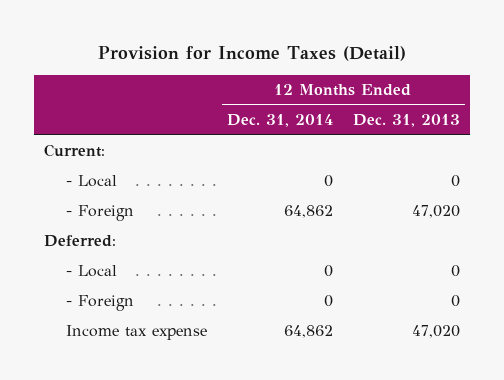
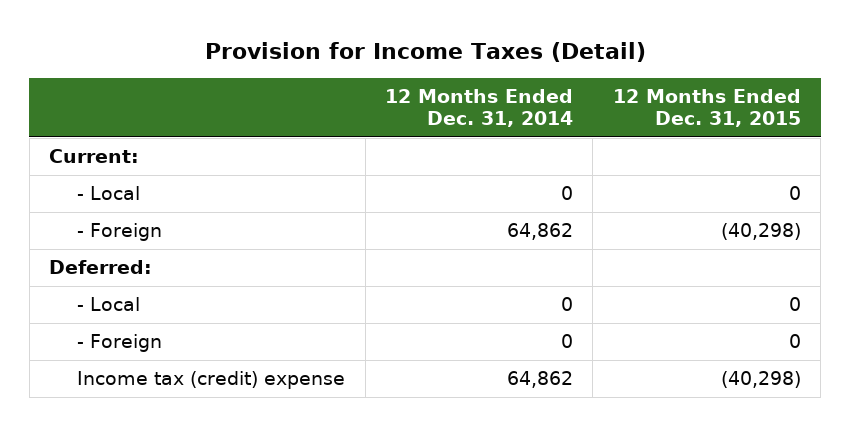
[352,114,460,128] Dec. 31, 2013 -> none
none -> [612,89,801,128] 12 Months Ended Dec. 31, 2015
[66,325,208,341] Income tax expense -> [77,371,346,390] Income tax (credit) expense

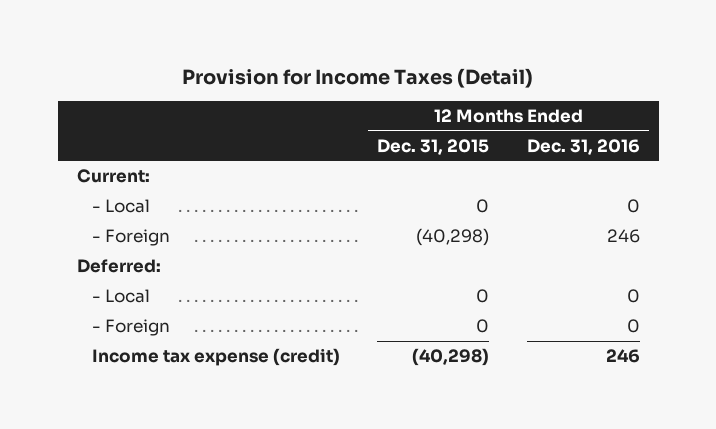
[385,89,574,128] 12 Months Ended Dec. 31, 2014 -> none
none -> [526,138,640,155] Dec. 31, 2016
[77,371,346,390] Income tax (credit) expense -> [91,347,340,366] Income tax expense (credit)

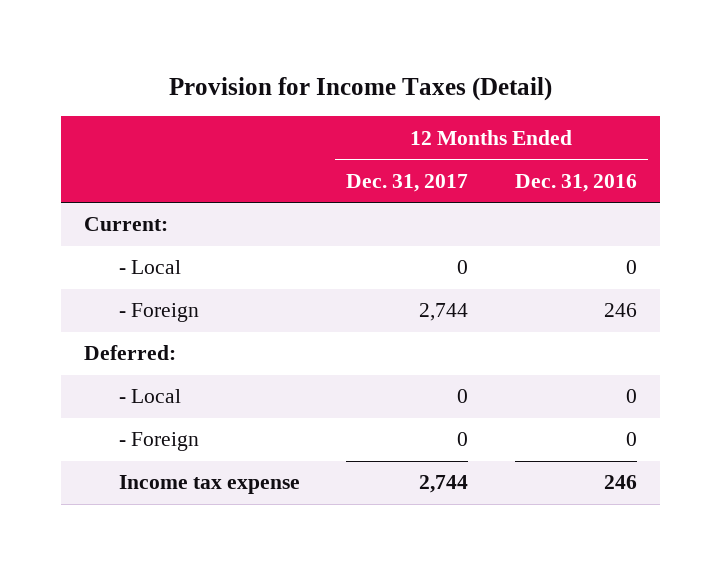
[377,138,490,155] Dec. 31, 2015 -> none
none -> [346,173,469,192] Dec. 31, 2017
[91,347,340,366] Income tax expense (credit) -> [118,475,300,495] Income tax expense

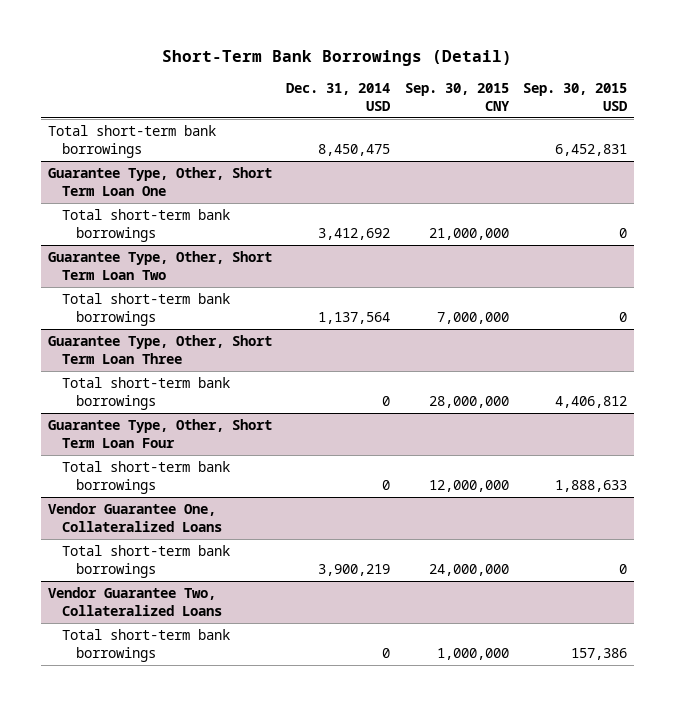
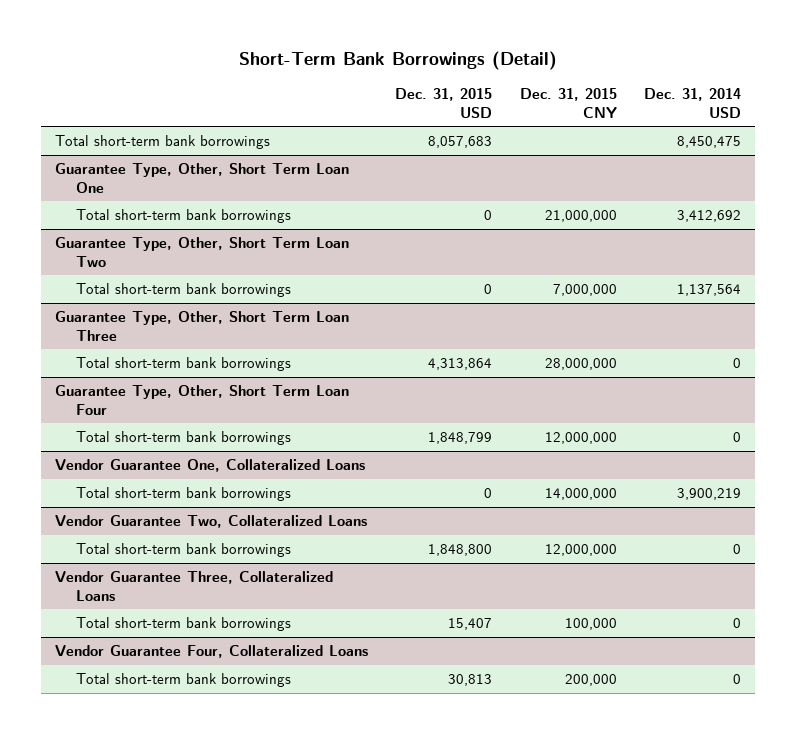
[404,82,510,111] Sep. 30, 2015 CNY -> none
[522,82,627,111] Sep. 30, 2015 USD -> none
none -> [395,88,493,118] Dec. 31, 2015 USD
none -> [519,88,617,118] Dec. 31, 2015 CNY
none -> [54,571,333,601] Vendor Guarantee Three, Collateralized Loans
none -> [75,617,291,632] Total short-term bank borrowings
none -> [54,645,368,659] Vendor Guarantee Four, Collateralized Loans
none -> [75,673,291,688] Total short-term bank borrowings

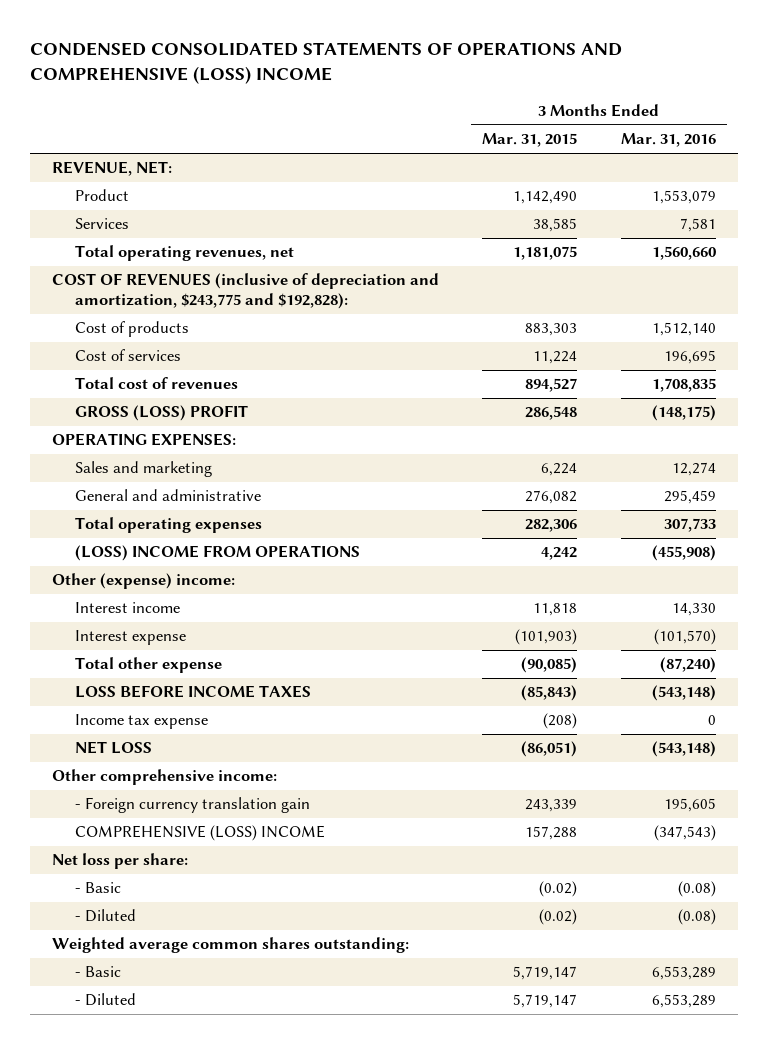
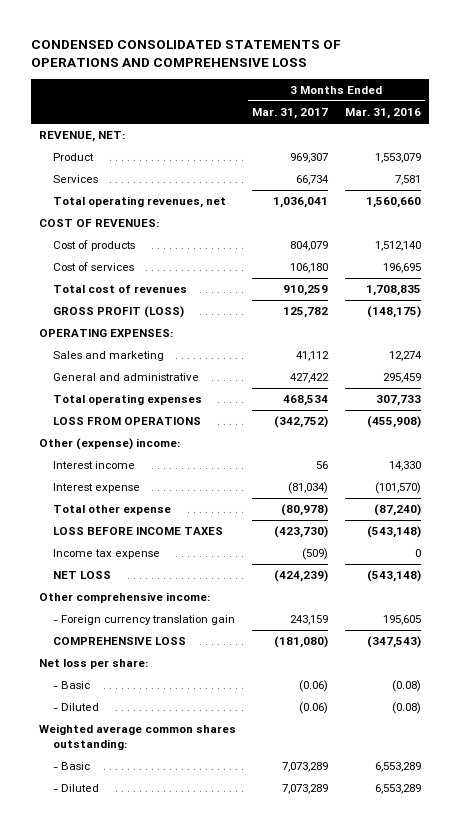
[29,41,622,85] CONDENSED CONSOLIDATED STATEMENTS OF OPERATIONS AND COMPREHENSIVE (LOSS) INCOME -> [31,40,342,67] CONDENSED CONSOLIDATED STATEMENTS OF OPERATIONS AND COMPREHENSIVE LOSS
[482,133,578,148] Mar. 31, 2015 -> none
none -> [252,108,329,120] Mar. 31, 2017
[51,273,439,310] COST OF REVENUES (inclusive of depreciation and amortization, $243,775 and $192,828): -> [39,219,160,228] COST OF REVENUES:
[74,405,248,422] GROSS (LOSS) PROFIT -> [52,306,184,319] GROSS PROFIT (LOSS)
[74,545,360,562] (LOSS) INCOME FROM OPERATIONS -> [52,417,201,426] LOSS FROM OPERATIONS
[74,825,325,842] COMPREHENSIVE (LOSS) INCOME -> [52,637,186,646] COMPREHENSIVE LOSS

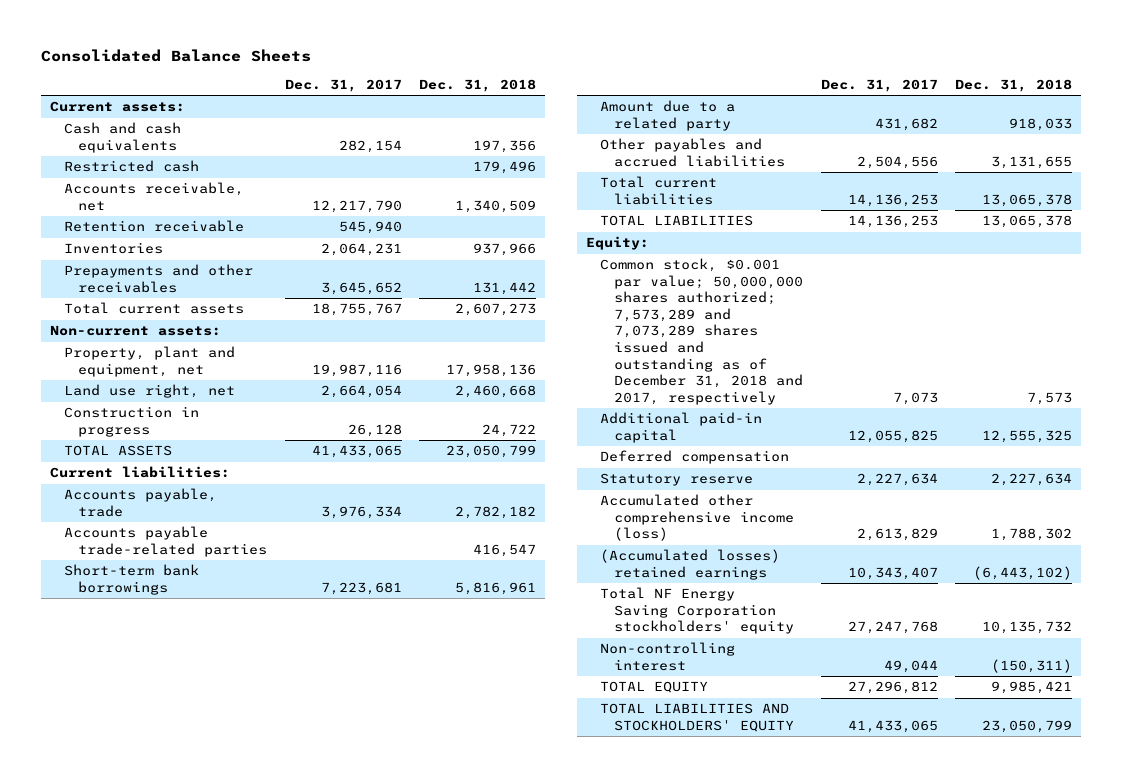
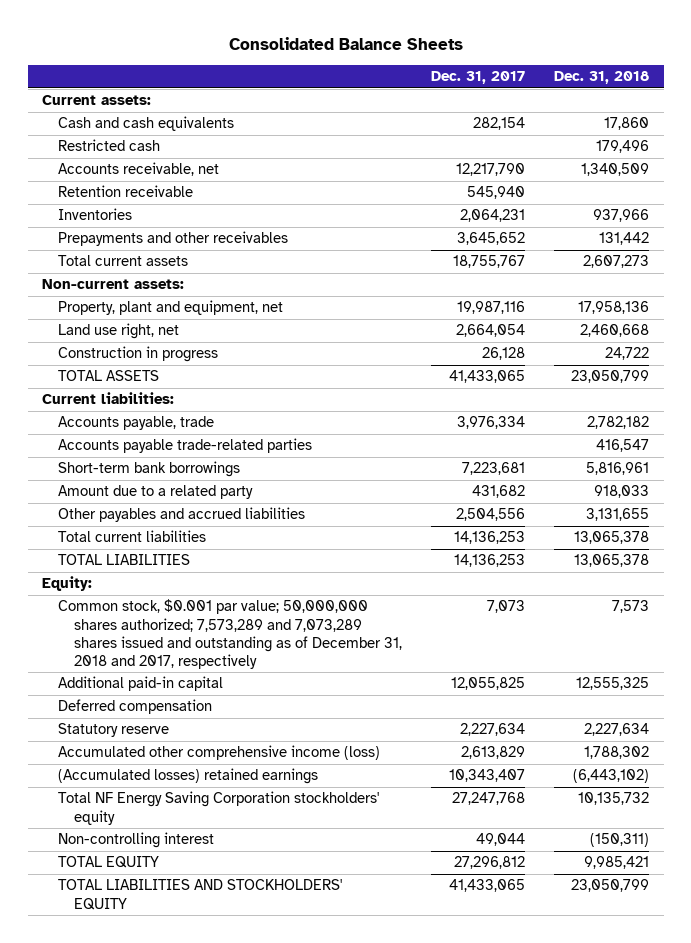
[473,139,537,153] 197,356 -> [604,117,650,131] 17,860

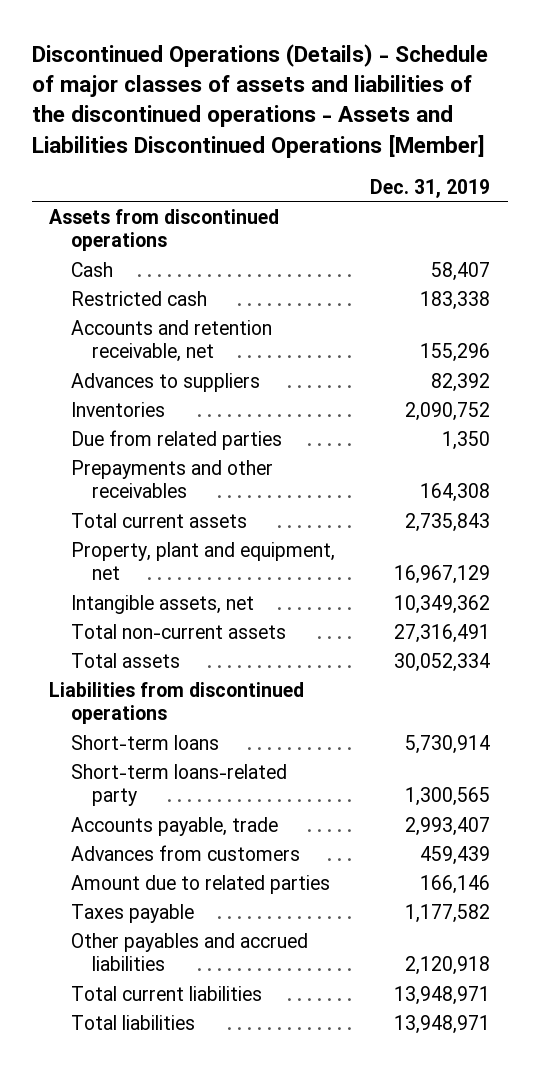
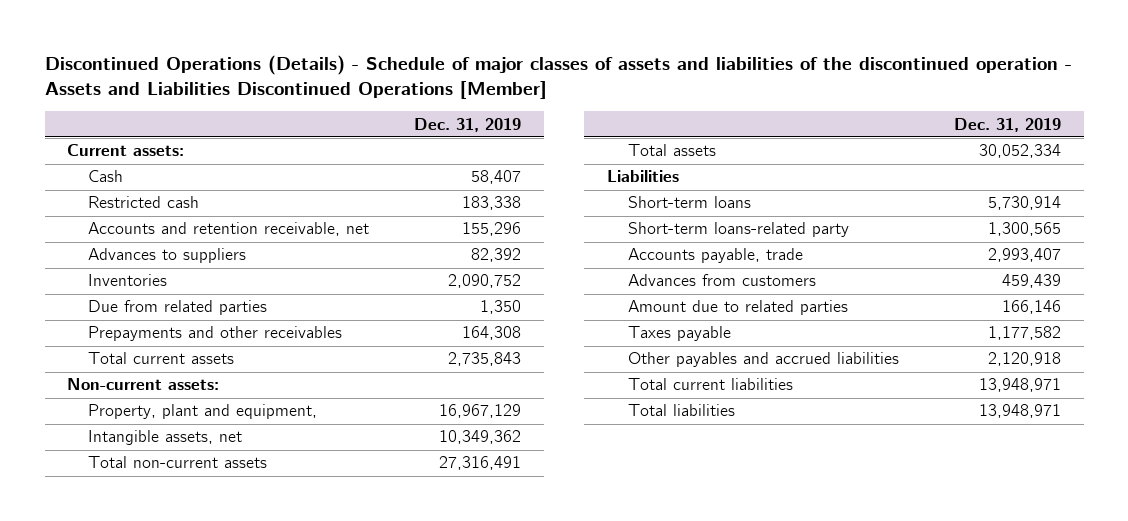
[31,43,488,158] Discontinued Operations (Details) - Schedule of major classes of assets and liabilities of the discontinued operations - Assets and Liabilities Discontinued Operations [Member] -> [44,54,1072,100] Discontinued Operations (Details) - Schedule of major classes of assets and liabilities of the discontinued operation - Assets and Liabilities Discontinued Operations [Member]
[49,208,280,252] Assets from discontinued operations -> none
none -> [67,144,185,157] Current assets:
none -> [67,378,220,391] Non-current assets:
[70,541,335,581] Property, plant and equipment, net -> [87,404,317,420] Property, plant and equipment,
[49,681,305,725] Liabilities from discontinued operations -> none
none -> [606,170,679,183] Liabilities

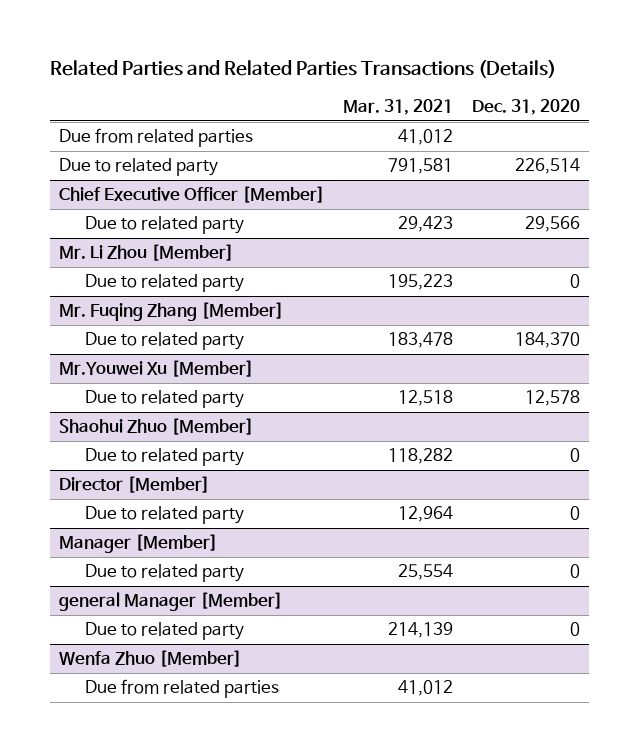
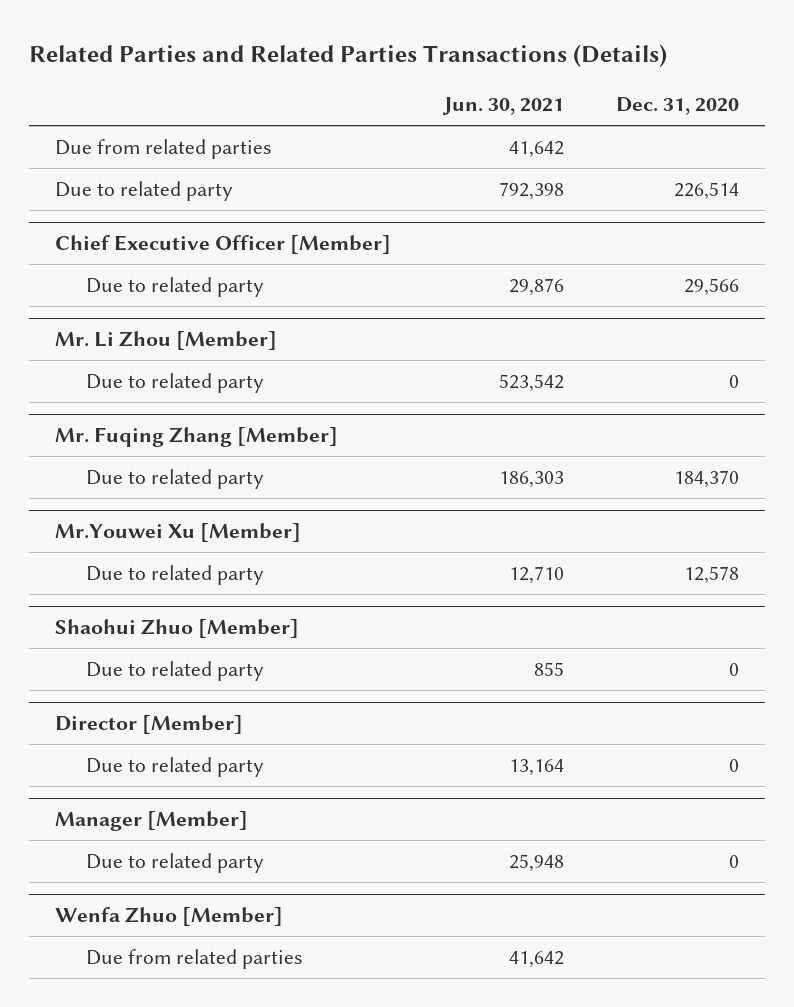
[343,99,454,116] Mar. 31, 2021 -> none
none -> [441,97,564,116] Jun. 30, 2021
[59,592,284,612] general Manager [Member] -> none
[85,622,245,641] Due to related party -> none

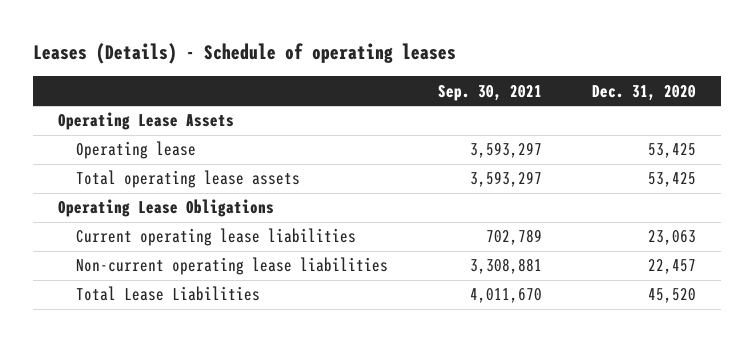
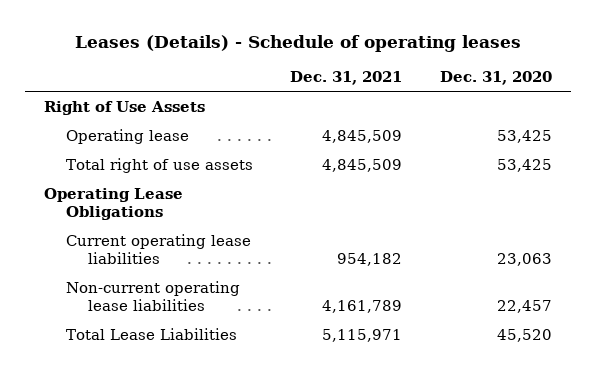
[437,84,542,101] Sep. 30, 2021 -> none
none -> [290,71,403,86] Dec. 31, 2021
[58,112,235,131] Operating Lease Assets -> none
none -> [43,100,205,115] Right of Use Assets
[75,170,300,189] Total operating lease assets -> [65,157,253,173] Total right of use assets

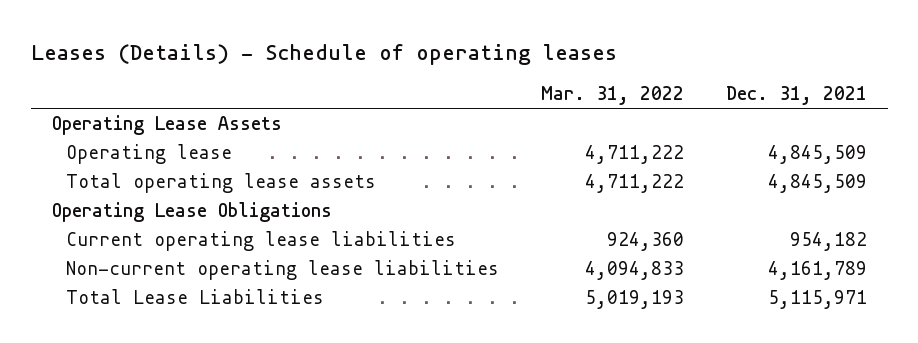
[439,71,552,86] Dec. 31, 2020 -> none
none -> [541,86,685,106] Mar. 31, 2022
[43,100,205,115] Right of Use Assets -> none
none -> [51,115,282,136] Operating Lease Assets
[65,157,253,173] Total right of use assets -> [66,173,377,194] Total operating lease assets

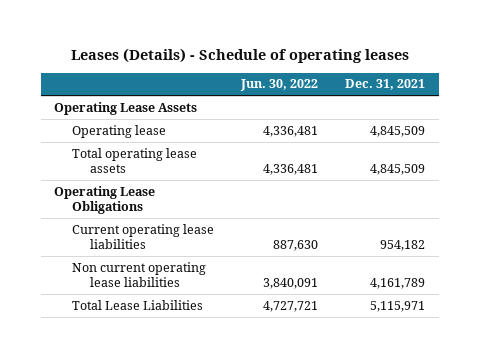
[541,86,685,106] Mar. 31, 2022 -> none
none -> [240,79,319,92] Jun. 30, 2022
[66,260,500,281] Non-current operating lease liabilities -> [72,261,207,288] Non current operating lease liabilities

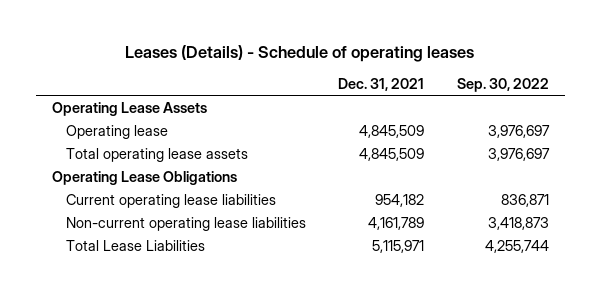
[240,79,319,92] Jun. 30, 2022 -> none
none -> [456,77,549,92] Sep. 30, 2022
[72,261,207,288] Non current operating lease liabilities -> [66,216,307,231] Non-current operating lease liabilities

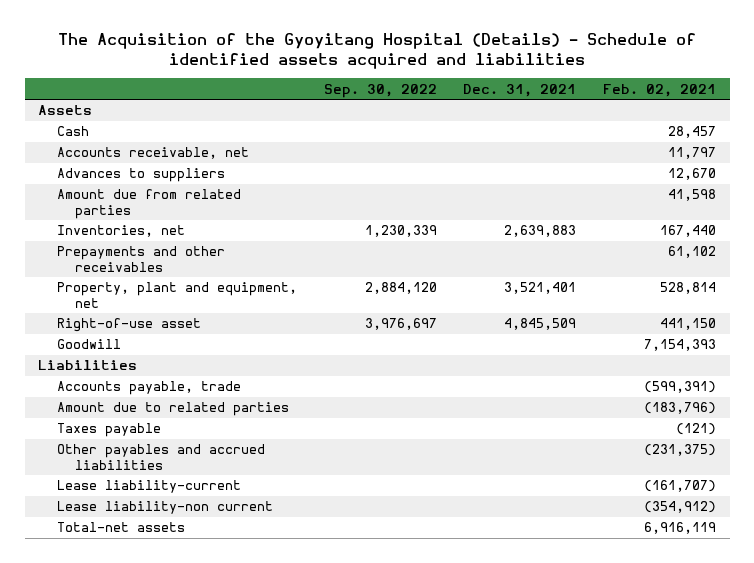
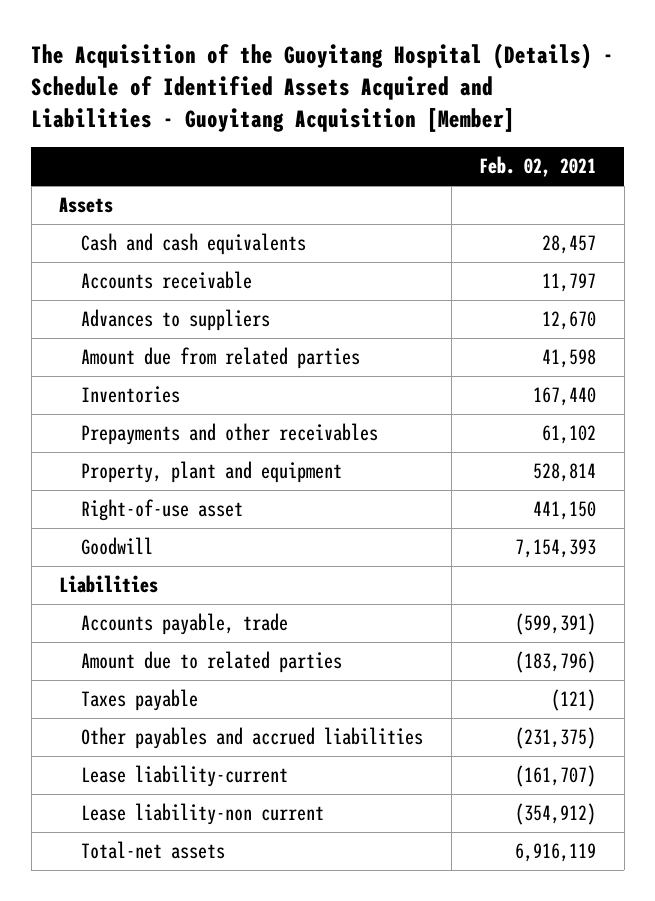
[58,33,697,70] The Acquisition of the Gyoyitang Hospital (Details) - Schedule of identified assets acquired and liabilities -> [31,42,615,132] The Acquisition of the Guoyitang Hospital (Details) - Schedule of Identified Assets Acquired and Liabilities - Guoyitang Acquisition [Member]
[323,83,437,98] Sep. 30, 2022 -> none
[463,83,577,97] Dec. 31, 2021 -> none
[56,126,89,137] Cash -> [81,232,307,255] Cash and cash equivalents
[56,147,249,160] Accounts receivable, net -> [81,270,253,289] Accounts receivable
[56,225,185,238] Inventories, net -> [81,385,181,403] Inventories
[56,282,297,308] Property, plant and equipment, net -> [81,460,343,483] Property, plant and equipment

